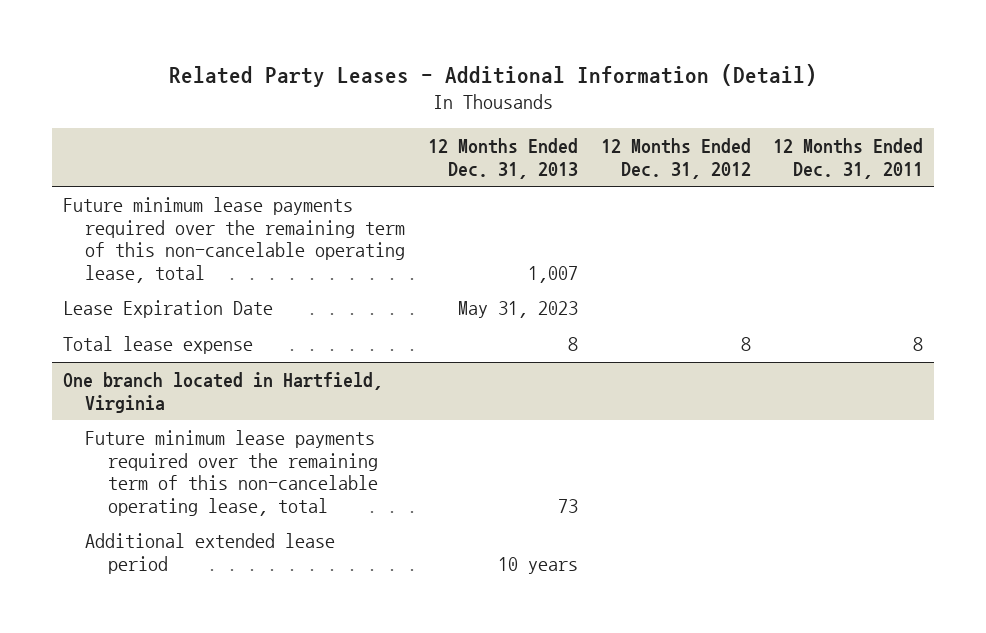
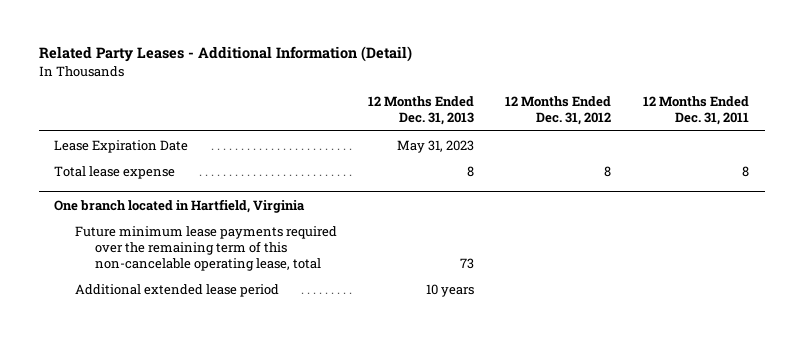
[63,197,406,283] Future minimum lease payments required over the remaining term of this non-cancelable operating lease, total -> none

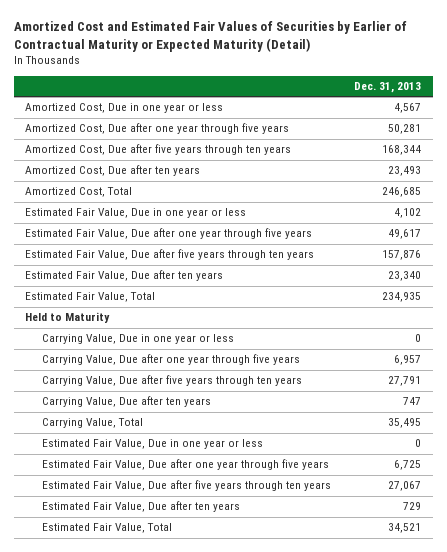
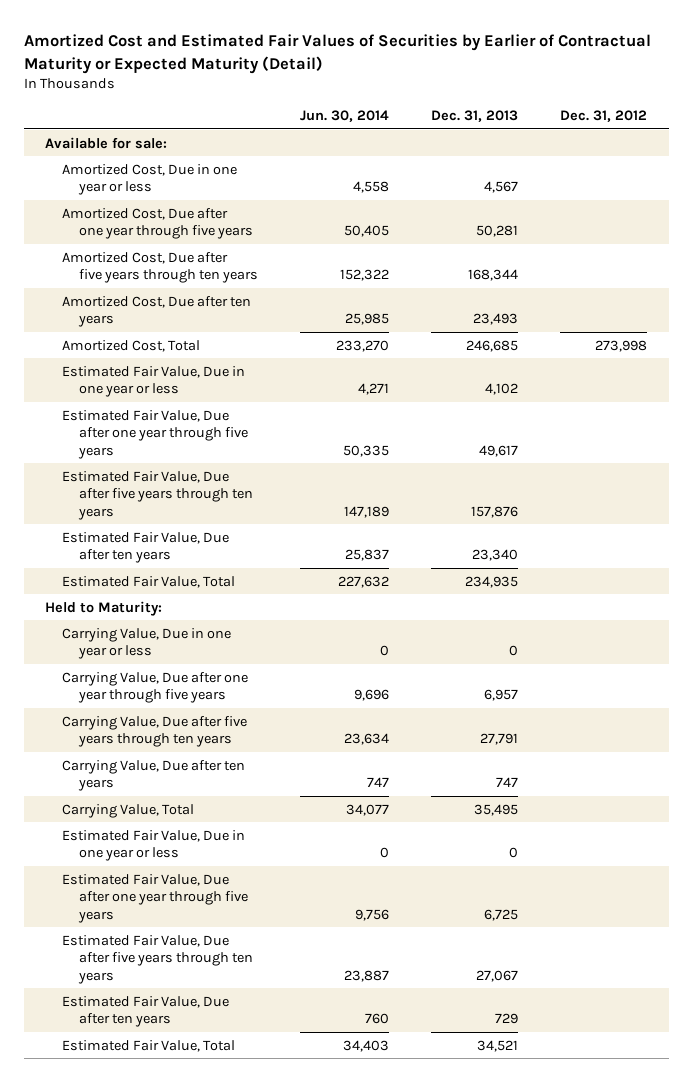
none -> [299,110,389,123] Jun. 30, 2014
none -> [560,110,648,123] Dec. 31, 2012
none -> [44,136,167,149] Available for sale:
[25,312,111,324] Held to Maturity -> [44,600,162,616] Held to Maturity:

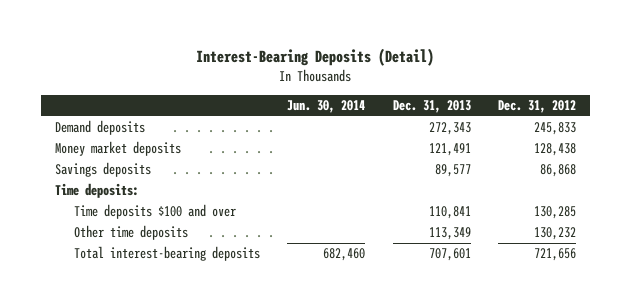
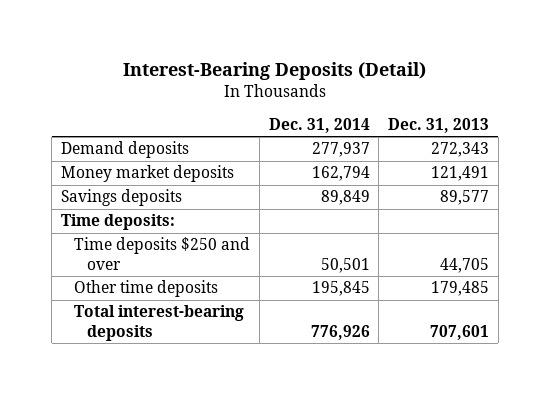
[287,100,366,114] Jun. 30, 2014 -> none
[498,100,577,114] Dec. 31, 2012 -> none
none -> [268,118,370,134] Dec. 31, 2014
[73,204,236,220] Time deposits $100 and over -> [74,237,251,271] Time deposits $250 and over
[428,206,471,220] 110,841 -> [440,258,490,274] 44,705
[428,227,471,241] 113,349 -> [431,281,490,297] 179,485

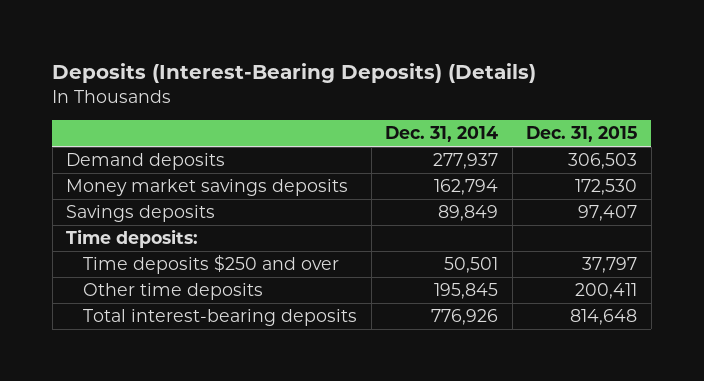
[122,61,426,80] Interest-Bearing Deposits (Detail) -> [52,63,537,84] Deposits (Interest-Bearing Deposits) (Details)
[388,118,490,134] Dec. 31, 2013 -> none
none -> [526,126,638,143] Dec. 31, 2015
[60,165,234,183] Money market deposits -> [66,178,349,196] Money market savings deposits

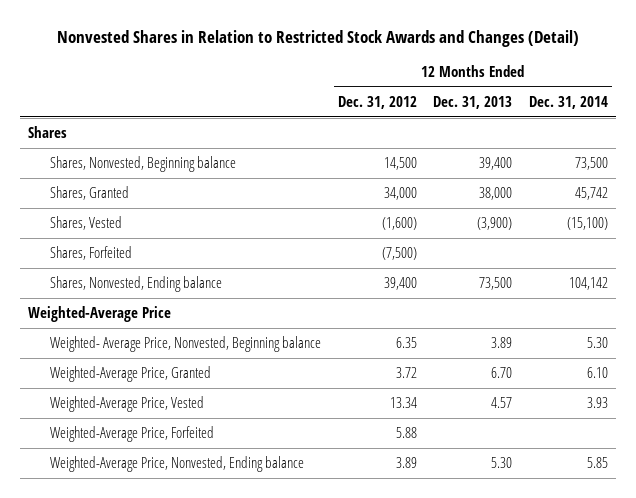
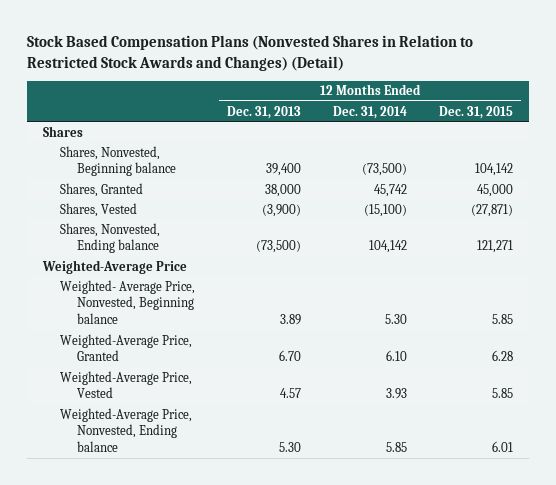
[56,29,579,47] Nonvested Shares in Relation to Restricted Stock Awards and Changes (Detail) -> [27,35,474,71] Stock Based Compensation Plans (Nonvested Shares in Relation to Restricted Stock Awards and Changes) (Detail)
[337,95,417,109] Dec. 31, 2012 -> none
none -> [438,105,513,119] Dec. 31, 2015
[574,157,608,171] 73,500 -> [361,163,407,177] (73,500)
[50,246,133,261] Shares, Forfeited -> none
[479,277,513,291] 73,500 -> [256,240,302,254] (73,500)
[50,426,215,443] Weighted-Average Price, Forfeited -> none

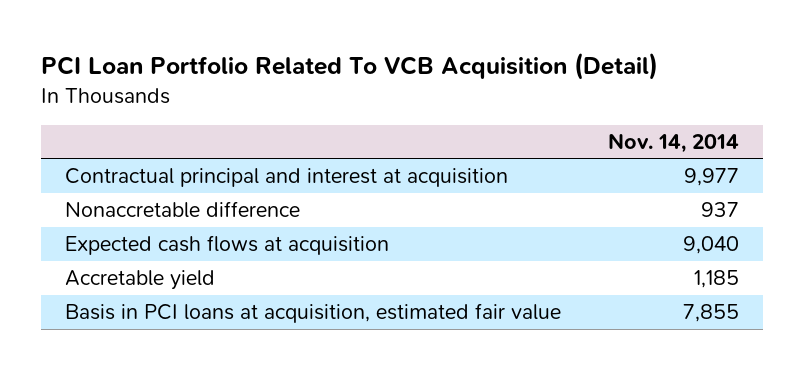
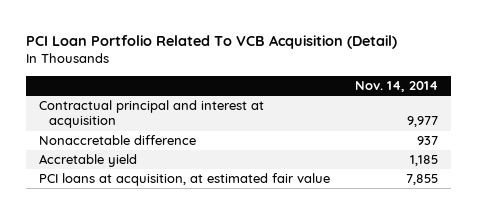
[64,235,389,256] Expected cash flows at acquisition -> none
[64,303,561,324] Basis in PCI loans at acquisition, estimated fair value -> [38,173,330,187] PCI loans at acquisition, at estimated fair value

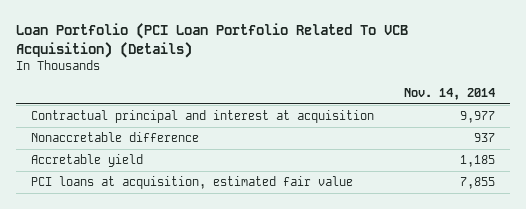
[25,34,397,49] PCI Loan Portfolio Related To VCB Acquisition (Detail) -> [15,22,408,58] Loan Portfolio (PCI Loan Portfolio Related To VCB Acquisition) (Details)
[38,173,330,187] PCI loans at acquisition, at estimated fair value -> [31,176,354,190] PCI loans at acquisition, estimated fair value

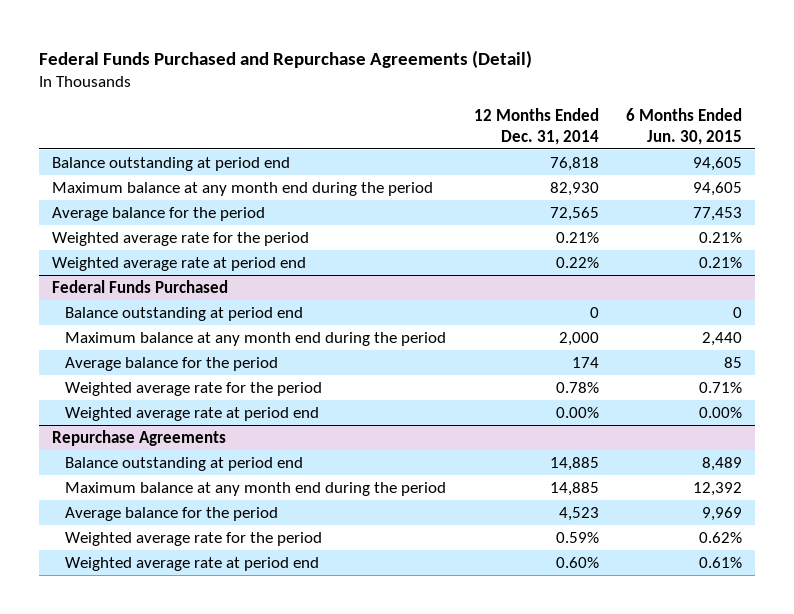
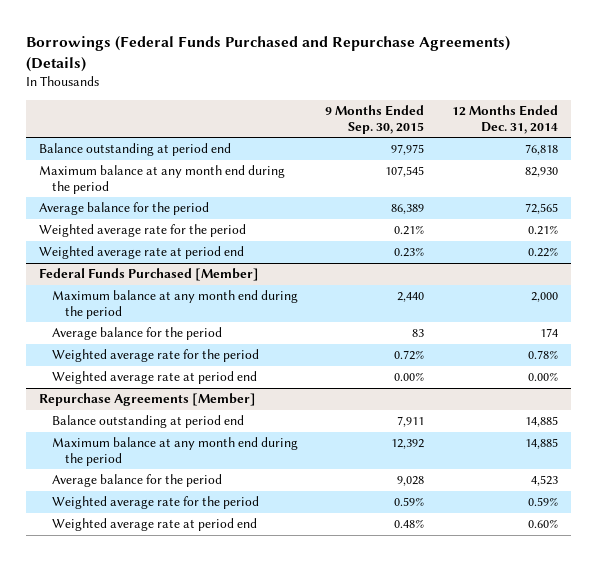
[38,49,532,68] Federal Funds Purchased and Repurchase Agreements (Detail) -> [25,35,510,73] Borrowings (Federal Funds Purchased and Repurchase Agreements) (Details)
[625,108,742,145] 6 Months Ended Jun. 30, 2015 -> none
none -> [325,105,425,134] 9 Months Ended Sep. 30, 2015
[65,306,304,321] Balance outstanding at period end -> none
[52,279,229,293] Federal Funds Purchased -> [39,268,260,282] Federal Funds Purchased [Member]
[52,429,227,446] Repurchase Agreements -> [39,393,257,407] Repurchase Agreements [Member]

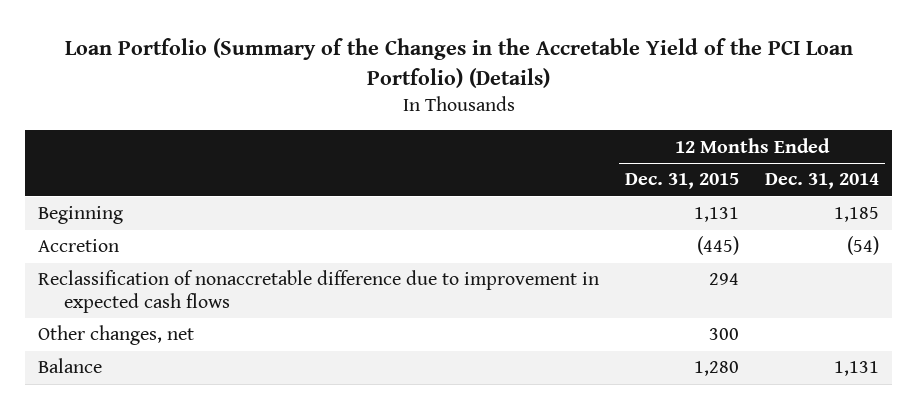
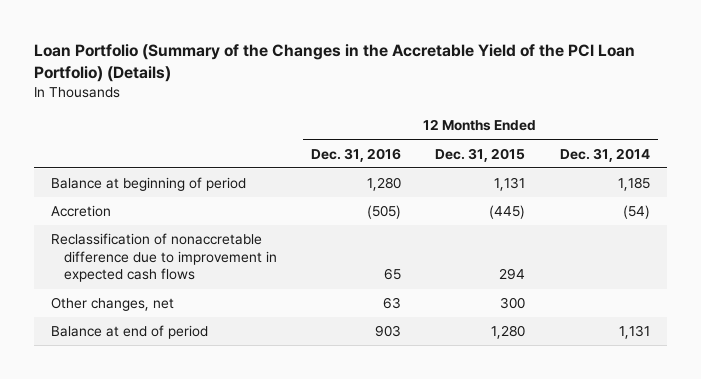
none -> [311,147,402,162] Dec. 31, 2016
[38,206,124,225] Beginning -> [50,177,246,192] Balance at beginning of period
[38,358,103,374] Balance -> [50,325,208,340] Balance at end of period

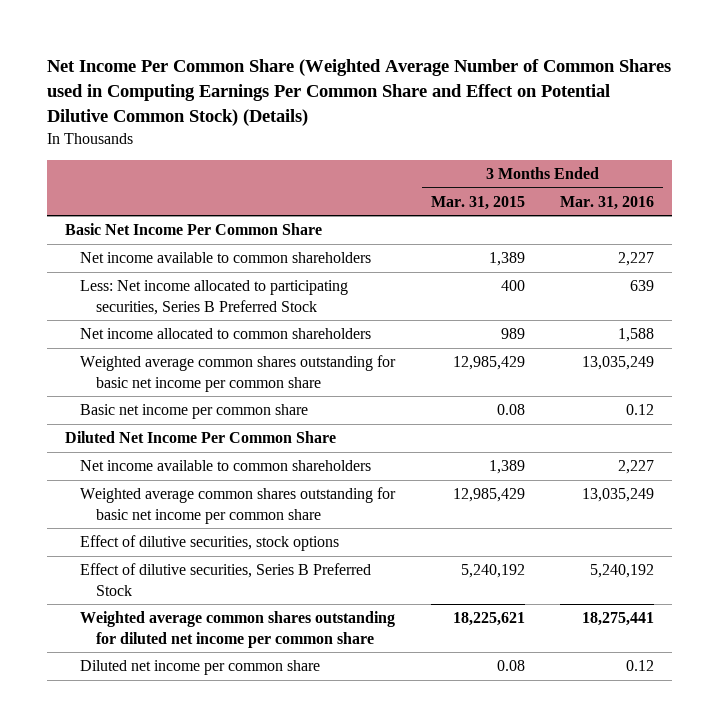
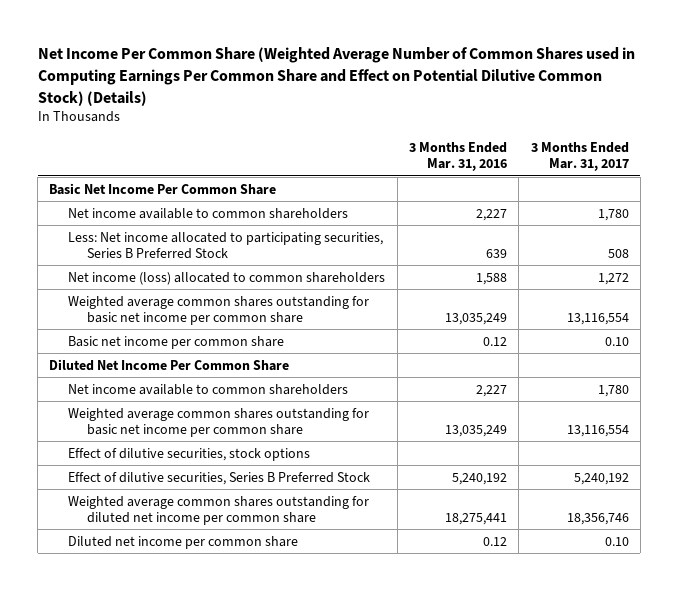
[430,195,525,210] Mar. 31, 2015 -> none
none -> [530,142,629,172] 3 Months Ended Mar. 31, 2017
[80,328,372,340] Net income allocated to common shareholders -> [68,271,386,285] Net income (loss) allocated to common shareholders

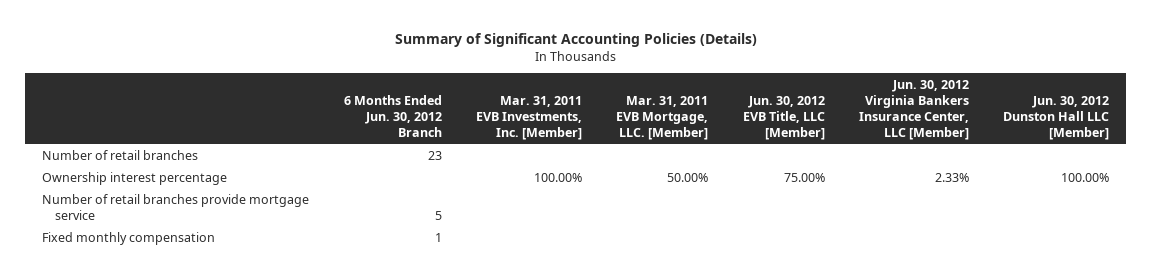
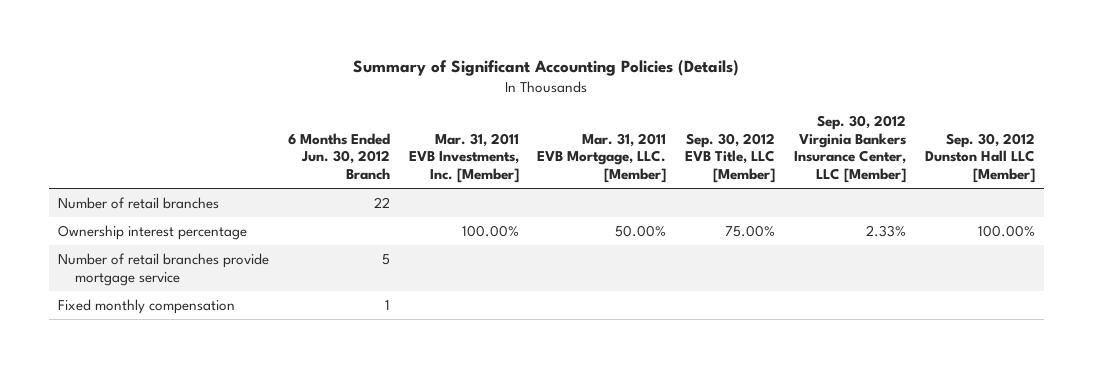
[742,95,825,140] Jun. 30, 2012 EVB Title, LLC [Member] -> none
[859,79,970,140] Jun. 30, 2012 Virginia Bankers Insurance Center, LLC [Member] -> none
[1003,95,1110,140] Jun. 30, 2012 Dunston Hall LLC [Member] -> none
none -> [685,132,776,184] Sep. 30, 2012 EVB Title, LLC [Member]
none -> [794,115,907,184] Sep. 30, 2012 Virginia Bankers Insurance Center, LLC [Member]
none -> [924,132,1035,184] Sep. 30, 2012 Dunston Hall LLC [Member]
[427,150,442,160] 23 -> [373,197,390,209] 22

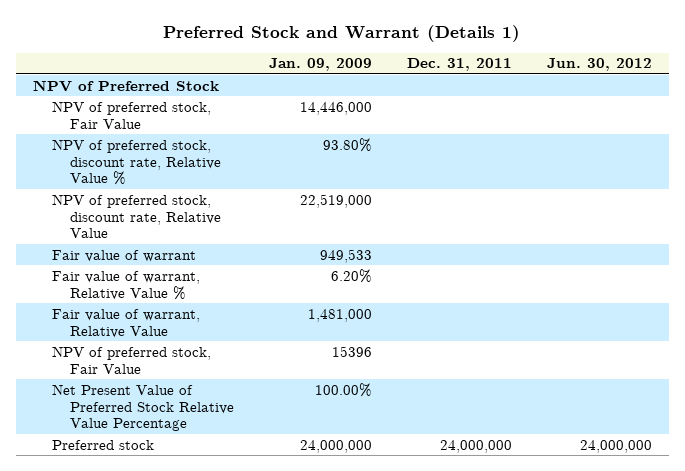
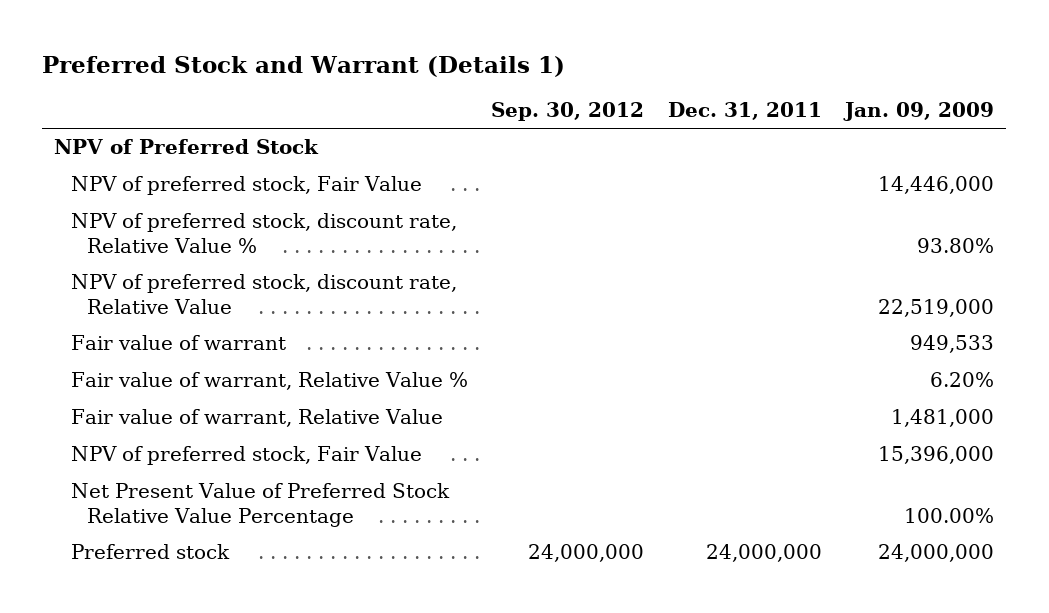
[546,58,652,72] Jun. 30, 2012 -> none
none -> [491,102,645,122] Sep. 30, 2012
[331,345,372,357] 15396 -> [878,446,995,465] 15,396,000

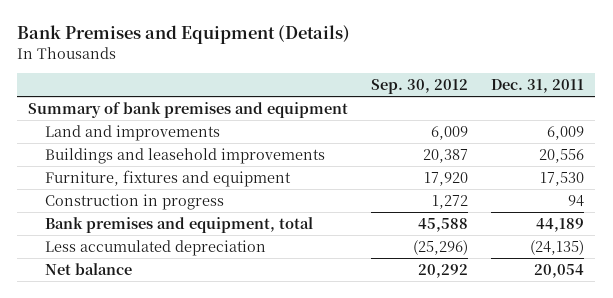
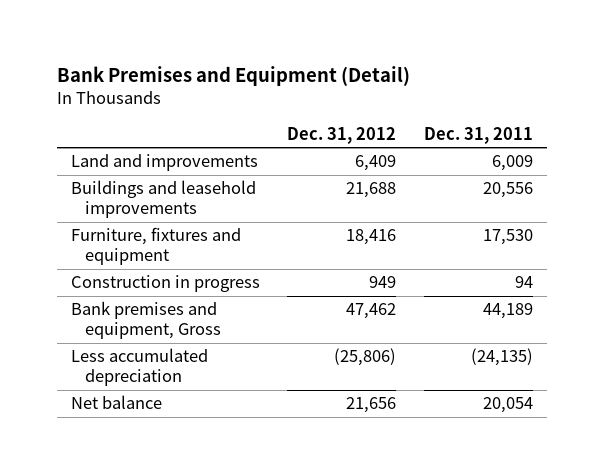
[17,25,351,45] Bank Premises and Equipment (Details) -> [56,65,410,86] Bank Premises and Equipment (Detail)
[371,78,469,94] Sep. 30, 2012 -> none
none -> [287,126,397,144] Dec. 31, 2012
[28,101,349,118] Summary of bank premises and equipment -> none
[44,216,313,233] Bank premises and equipment, total -> [70,301,222,340] Bank premises and equipment, Gross

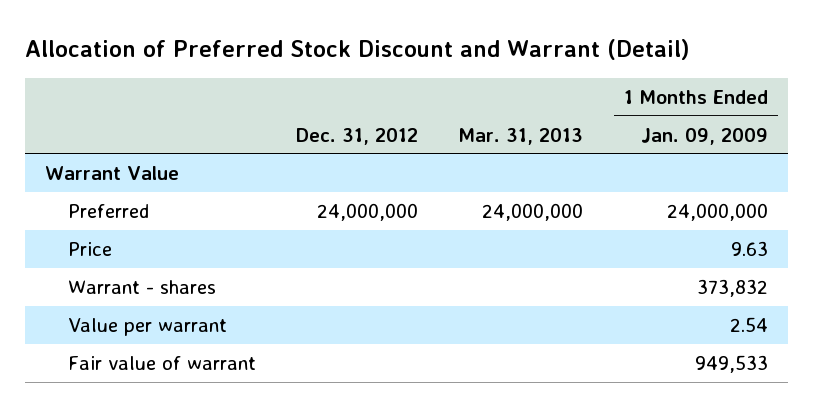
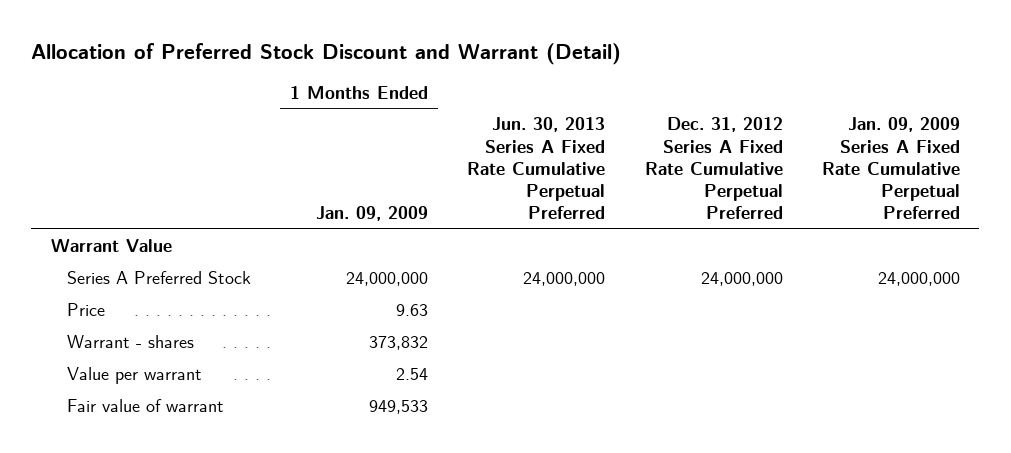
[296,127,419,145] Dec. 31, 2012 -> none
[458,127,584,145] Mar. 31, 2013 -> none
none -> [467,117,606,220] Jun. 30, 2013 Series A Fixed Rate Cumulative Perpetual Preferred
none -> [644,117,783,220] Dec. 31, 2012 Series A Fixed Rate Cumulative Perpetual Preferred
none -> [821,117,960,220] Jan. 09, 2009 Series A Fixed Rate Cumulative Perpetual Preferred
[67,203,149,218] Preferred -> [66,271,251,285] Series A Preferred Stock

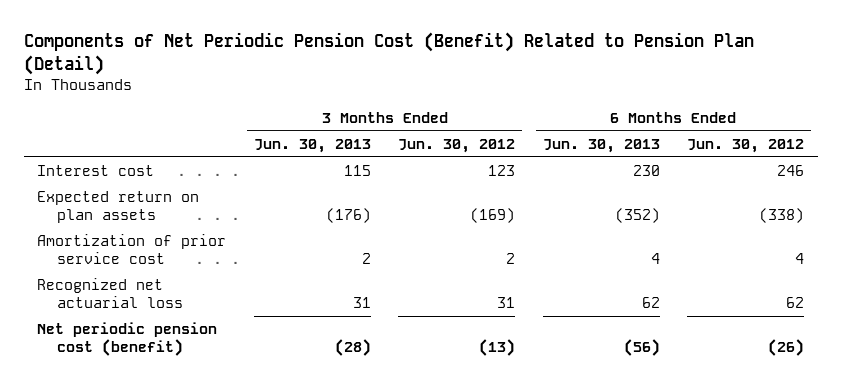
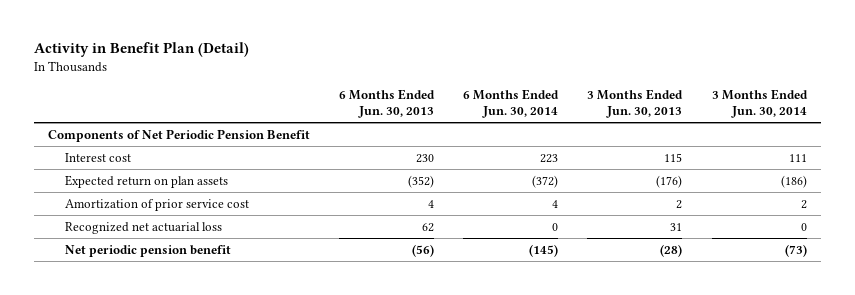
[23,31,754,75] Components of Net Periodic Pension Cost (Benefit) Related to Pension Plan (Detail) -> [33,42,249,58] Activity in Benefit Plan (Detail)
[398,138,516,153] Jun. 30, 2012 -> none
[687,138,805,153] Jun. 30, 2012 -> none
none -> [463,89,560,118] 6 Months Ended Jun. 30, 2014
none -> [711,89,808,118] 3 Months Ended Jun. 30, 2014
none -> [48,128,311,142] Components of Net Periodic Pension Benefit
[37,322,218,357] Net periodic pension cost (benefit) -> [64,244,231,257] Net periodic pension benefit

